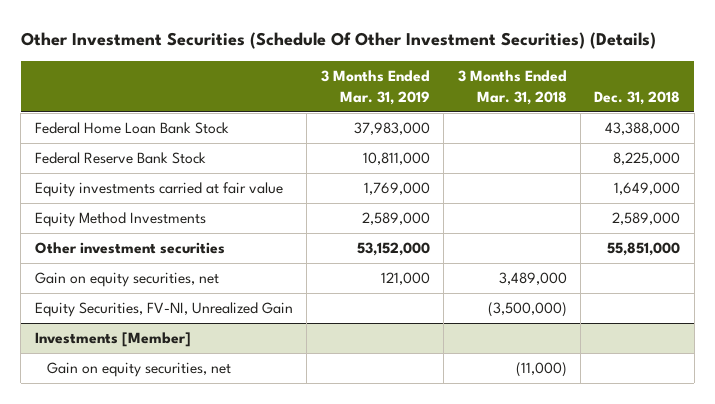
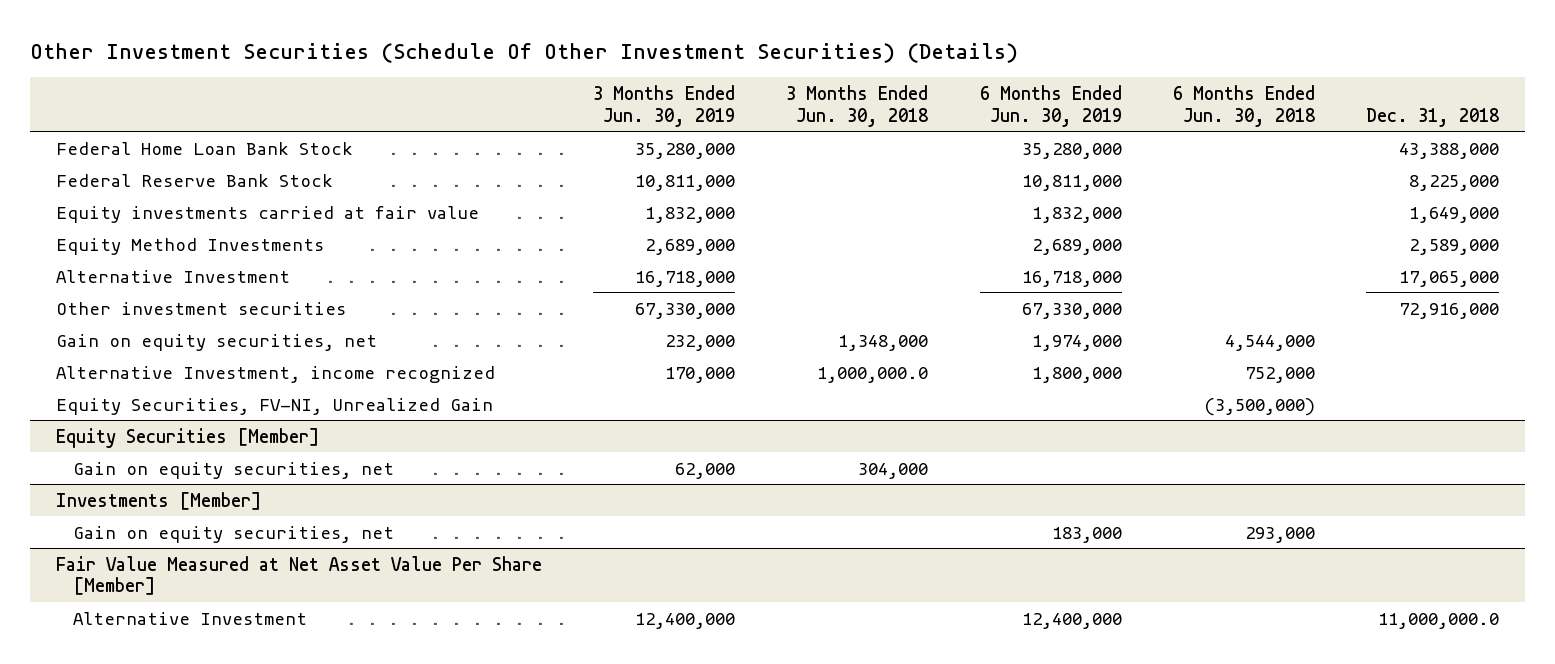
[320,70,430,105] 3 Months Ended Mar. 31, 2019 -> none
[457,70,567,105] 3 Months Ended Mar. 31, 2018 -> none
none -> [593,85,736,127] 3 Months Ended Jun. 30, 2019
none -> [786,85,929,127] 3 Months Ended Jun. 30, 2018
none -> [979,85,1122,127] 6 Months Ended Jun. 30, 2019
none -> [1172,85,1315,127] 6 Months Ended Jun. 30, 2018
none -> [55,269,290,283] Alternative Investment
[607,242,681,257] 55,851,000 -> [1398,302,1499,319] 72,916,000
none -> [55,365,495,383] Alternative Investment, income recognized
none -> [55,427,319,448] Equity Securities [Member]
none -> [72,461,394,479] Gain on equity securities, net
none -> [55,555,542,596] Fair Value Measured at Net Asset Value Per Share [Member]
none -> [72,611,307,625] Alternative Investment

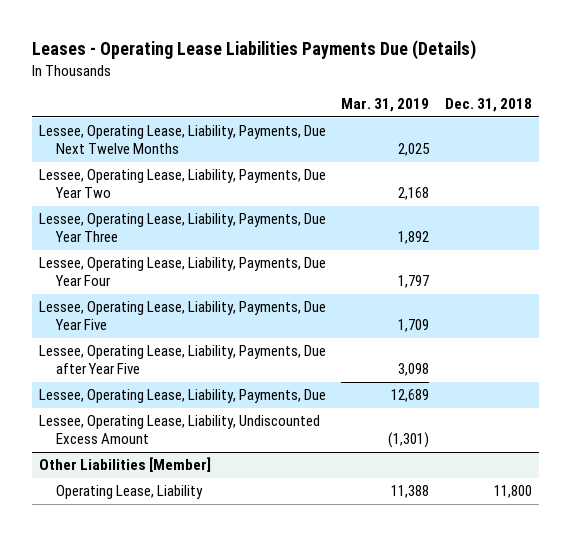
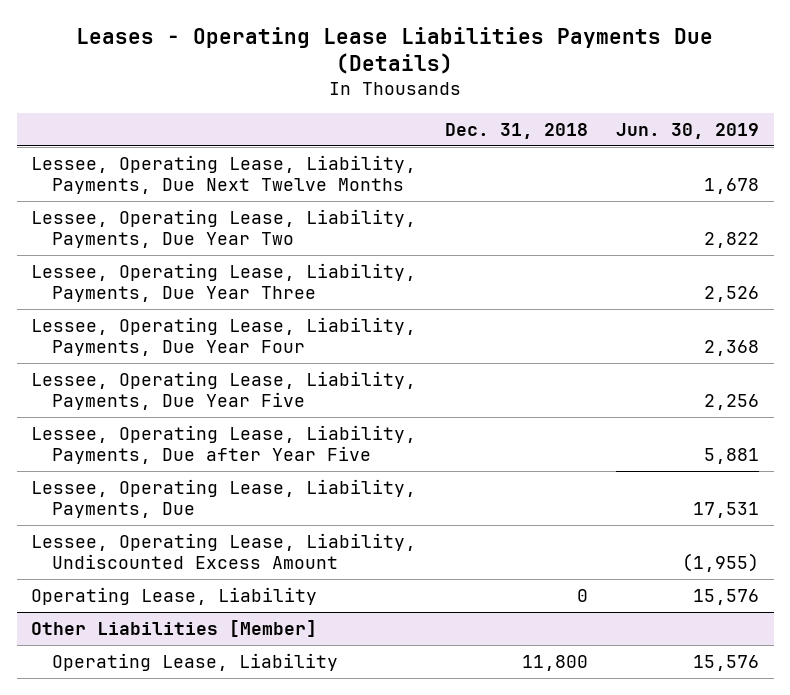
[341,98,430,113] Mar. 31, 2019 -> none
none -> [616,122,760,139] Jun. 30, 2019
none -> [30,586,317,605] Operating Lease, Liability

